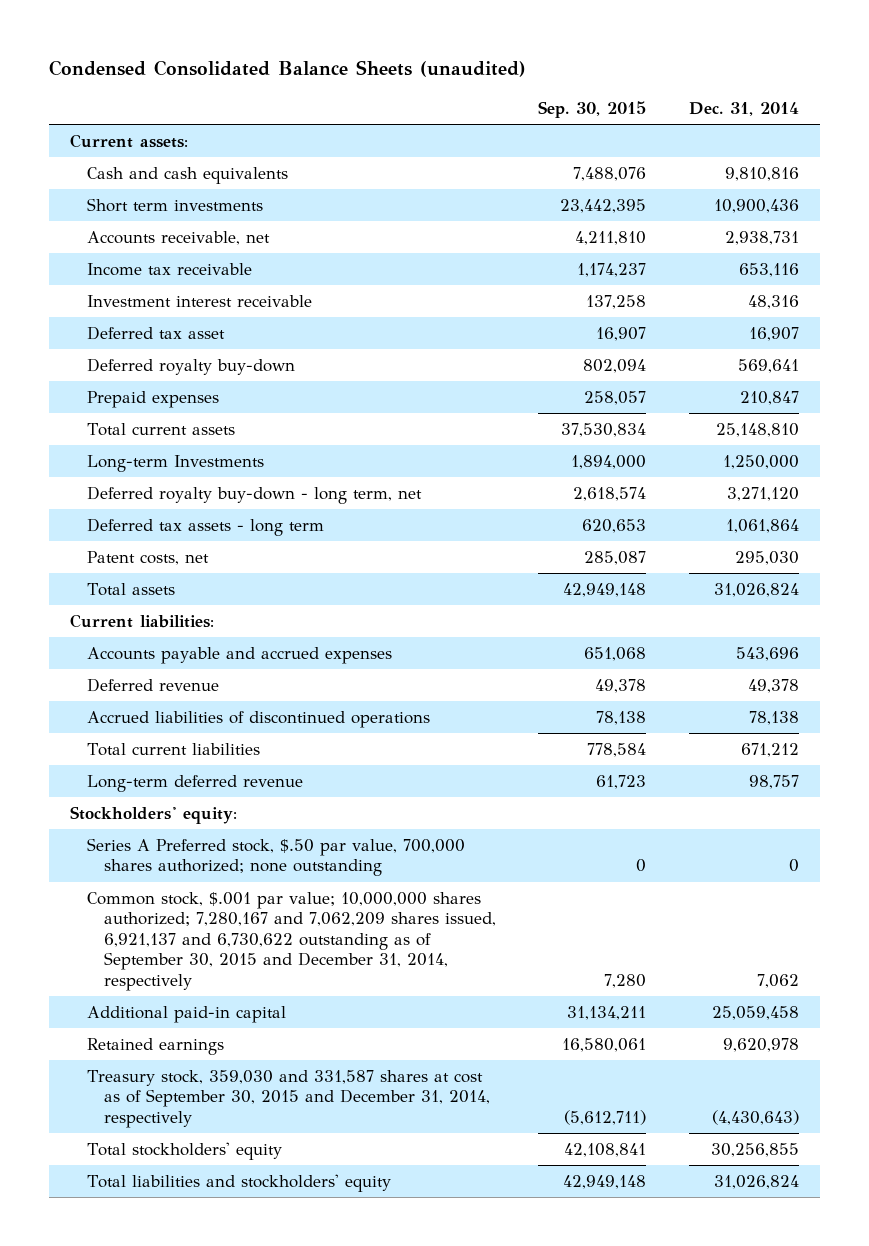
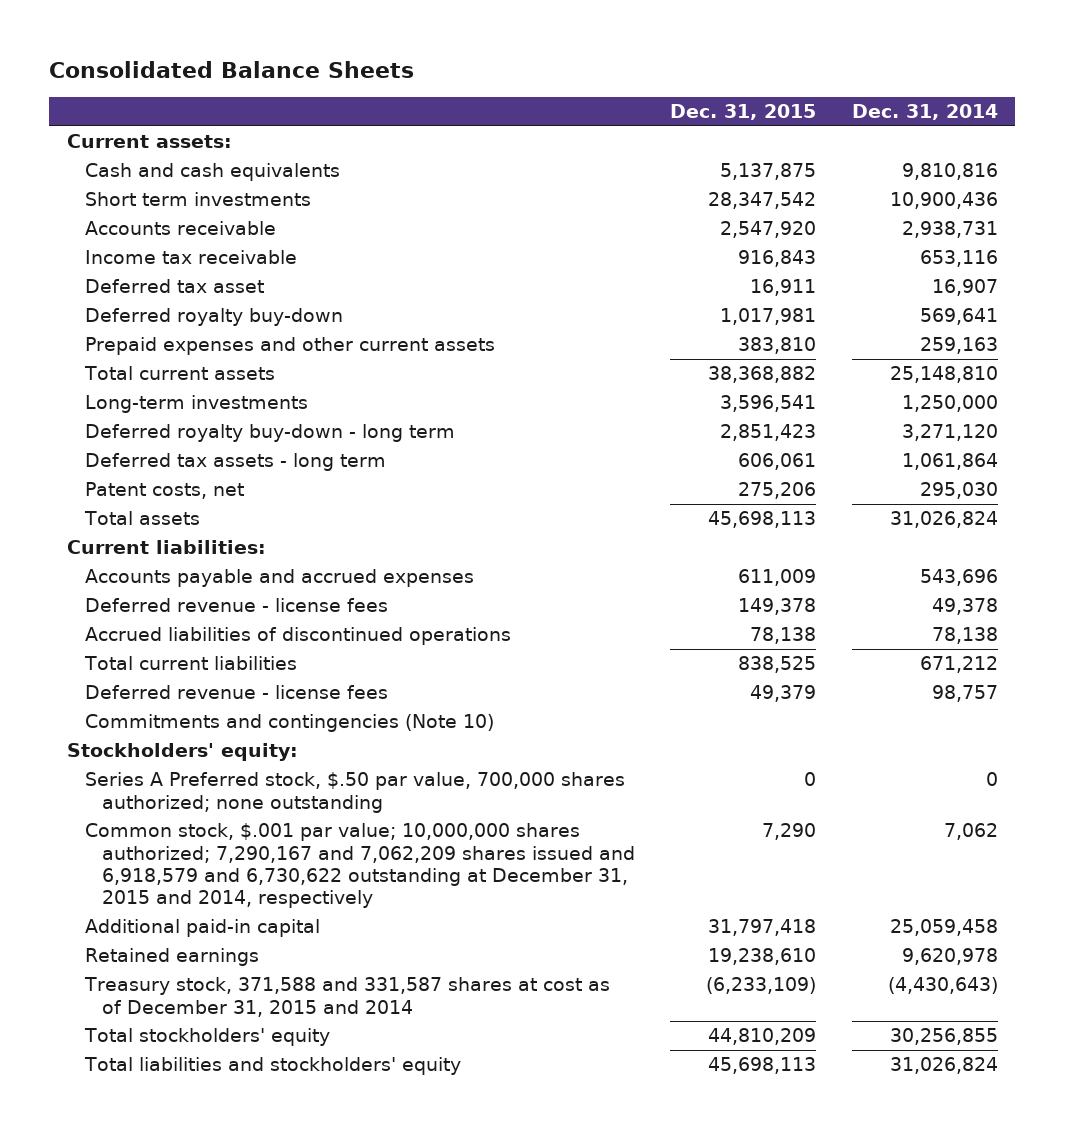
[48,60,526,78] Condensed Consolidated Balance Sheets (unaudited) -> [49,61,415,79] Consolidated Balance Sheets
[538,100,647,118] Sep. 30, 2015 -> none
none -> [670,103,817,120] Dec. 31, 2015
[86,230,270,245] Accounts receivable, net -> [84,221,276,236] Accounts receivable
[86,294,312,307] Investment interest receivable -> none
[86,390,219,408] Prepaid expenses -> none
none -> [84,337,495,356] Prepaid expenses and other current assets
[86,454,264,472] Long-term Investments -> [84,395,308,414] Long-term investments
[86,485,422,504] Deferred royalty buy-down - long term, net -> [84,424,455,443] Deferred royalty buy-down - long term
[86,677,219,692] Deferred revenue -> [84,598,388,613] Deferred revenue - license fees
[86,774,303,792] Long-term deferred revenue -> [84,685,388,700] Deferred revenue - license fees
none -> [84,714,494,733] Commitments and contingencies (Note 10)
[86,891,496,991] Common stock, $.001 par value; 10,000,000 shares authorized; 7,280,167 and 7,062,209 shares issued, 6,921,137 and 6,730,622 outstanding as of September 30, 2015 and December 31, 2014, respectively -> [84,823,636,909] Common stock, $.001 par value; 10,000,000 shares authorized; 7,290,167 and 7,062,209 shares issued and 6,918,579 and 6,730,622 outstanding at December 31, 2015 and 2014, respectively
[86,1069,490,1128] Treasury stock, 359,030 and 331,587 shares at cost as of September 30, 2015 and December 31, 2014, respectively -> [83,977,610,1017] Treasury stock, 371,588 and 331,587 shares at cost as of December 31, 2015 and 2014

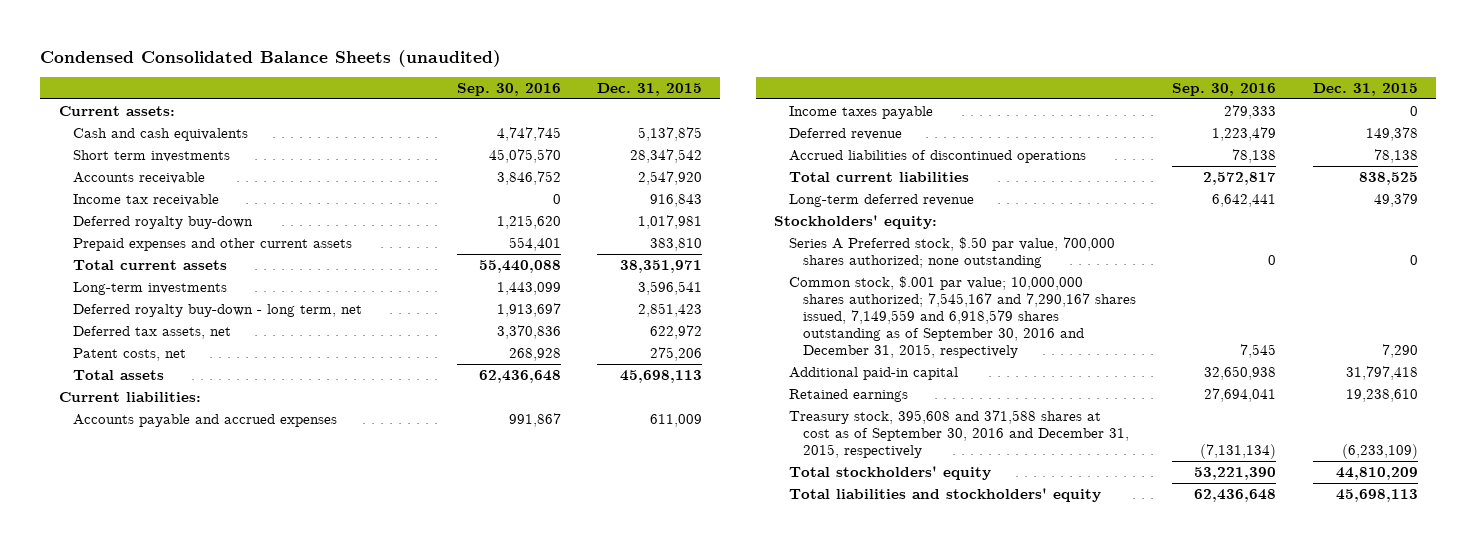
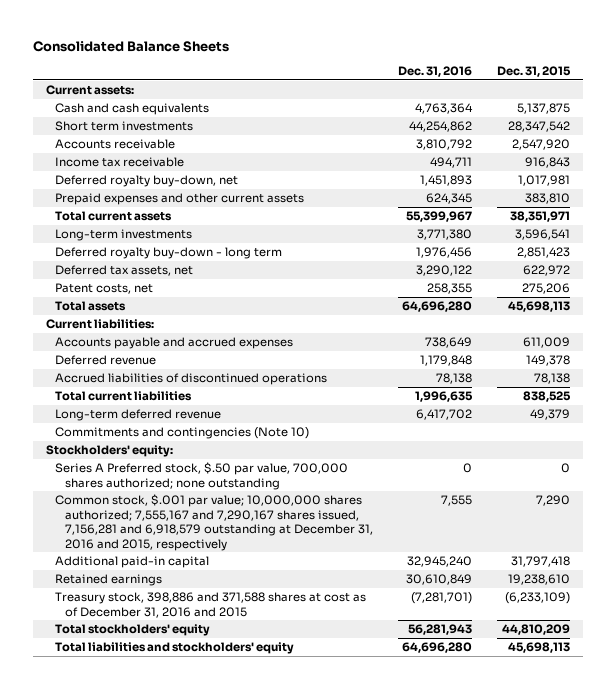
[40,49,502,67] Condensed Consolidated Balance Sheets (unaudited) -> [33,40,230,52] Consolidated Balance Sheets
[456,82,561,96] Sep. 30, 2016 -> none
none -> [398,65,473,77] Dec. 31, 2016
[72,215,253,229] Deferred royalty buy-down -> [55,175,239,188] Deferred royalty buy-down, net
[72,303,362,317] Deferred royalty buy-down - long term, net -> [55,247,283,260] Deferred royalty buy-down - long term
[788,105,933,119] Income taxes payable -> none
none -> [55,427,310,440] Commitments and contingencies (Note 10)
[788,275,1136,358] Common stock, $.001 par value; 10,000,000 shares authorized; 7,545,167 and 7,290,167 shares issued, 7,149,559 and 6,918,579 shares outstanding as of September 30, 2016 and December 31, 2015, respectively -> [55,494,373,551] Common stock, $.001 par value; 10,000,000 shares authorized; 7,555,167 and 7,290,167 shares issued, 7,156,281 and 6,918,579 outstanding at December 31, 2016 and 2015, respectively
[788,409,1129,458] Treasury stock, 395,608 and 371,588 shares at cost as of September 30, 2016 and December 31, 2015, respectively -> [55,592,367,618] Treasury stock, 398,886 and 371,588 shares at cost as of December 31, 2016 and 2015

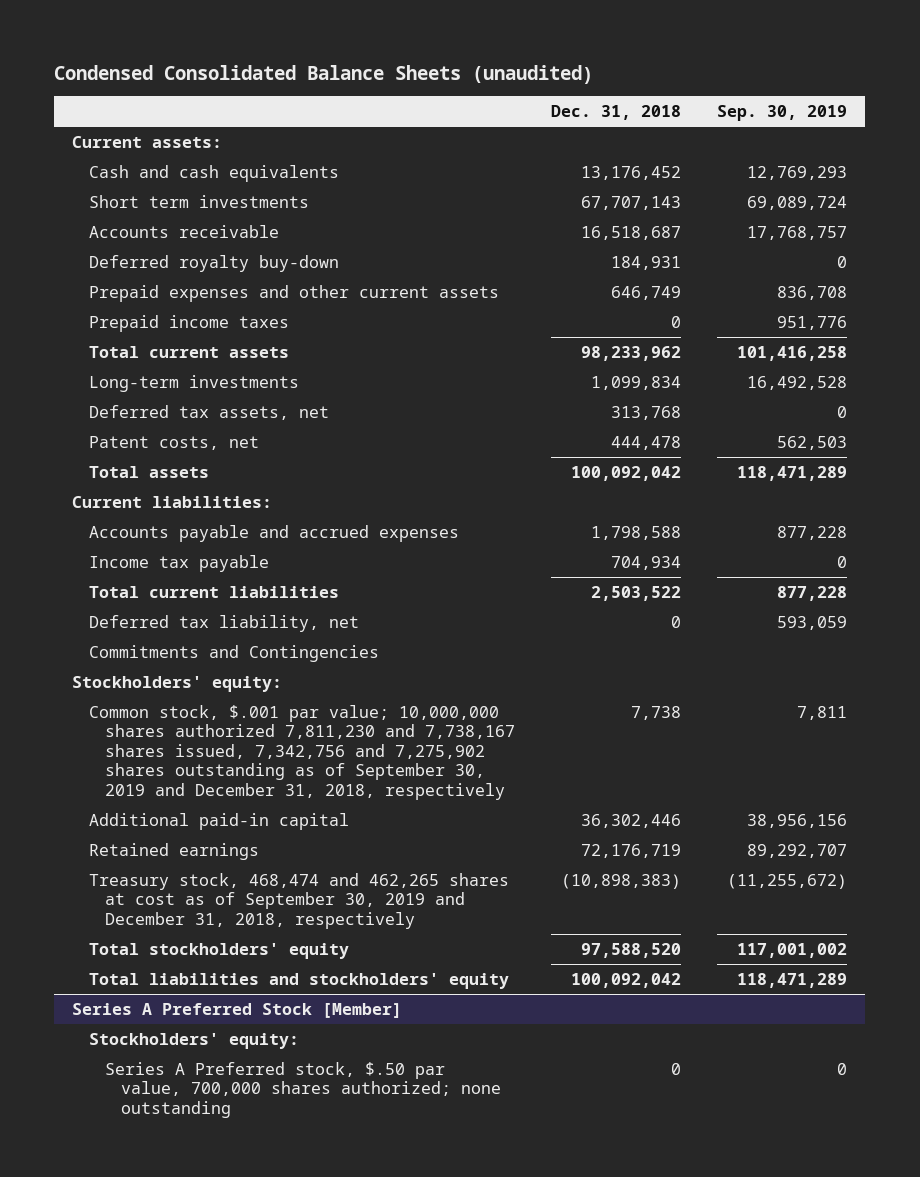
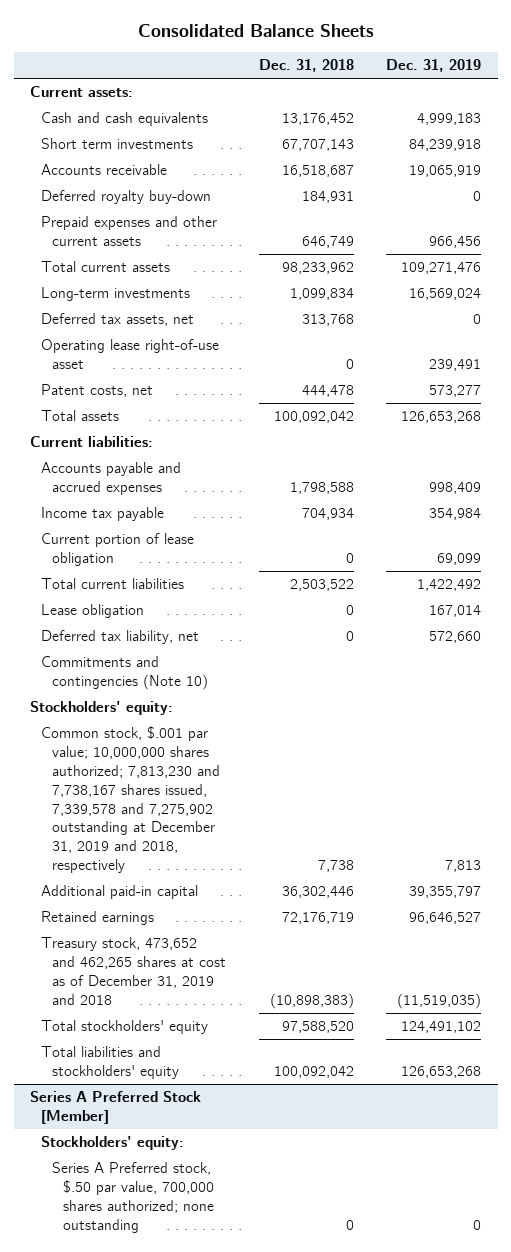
[54,64,594,84] Condensed Consolidated Balance Sheets (unaudited) -> [137,23,374,37] Consolidated Balance Sheets
[717,105,848,122] Sep. 30, 2019 -> none
none -> [386,59,482,73] Dec. 31, 2019
[88,314,289,332] Prepaid income taxes -> none
none -> [40,339,219,370] Operating lease right-of-use asset
none -> [40,533,194,567] Current portion of lease obligation
none -> [40,604,144,619] Lease obligation
[88,644,379,662] Commitments and Contingencies -> [40,656,209,691] Commitments and contingencies (Note 10)
[88,704,516,801] Common stock, $.001 par value; 10,000,000 shares authorized 7,811,230 and 7,738,167 shares issued, 7,342,756 and 7,275,902 shares outstanding as of September 30, 2019 and December 31, 2018, respectively -> [40,726,221,874] Common stock, $.001 par value; 10,000,000 shares authorized; 7,813,230 and 7,738,167 shares issued, 7,339,578 and 7,275,902 outstanding at December 31, 2019 and 2018, respectively
[88,872,509,929] Treasury stock, 468,474 and 462,265 shares at cost as of September 30, 2019 and December 31, 2018, respectively -> [40,937,227,1005] Treasury stock, 473,652 and 462,265 shares at cost as of December 31, 2019 and 2018

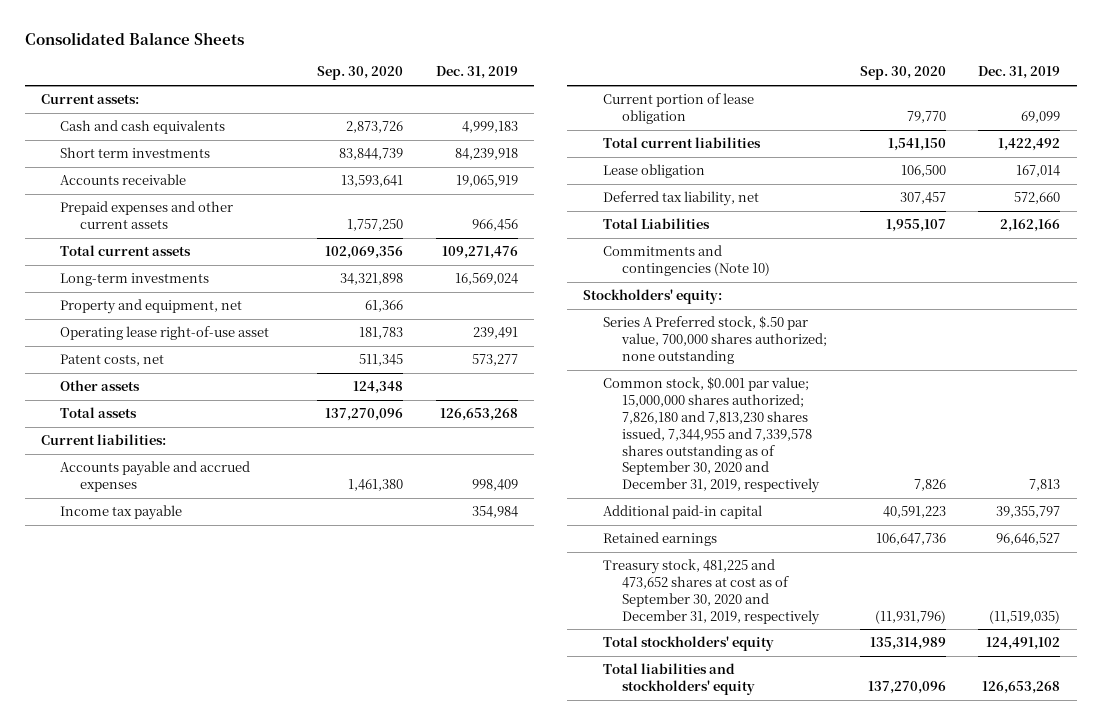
[258,59,354,73] Dec. 31, 2018 -> none
none -> [317,66,404,81] Sep. 30, 2020
[40,190,211,205] Deferred royalty buy-down -> none
[40,313,194,327] Deferred tax assets, net -> none
none -> [60,299,243,315] Property and equipment, net
none -> [60,380,141,392] Other assets
none -> [602,218,710,230] Total Liabilities
none -> [602,316,828,364] Series A Preferred stock, $.50 par value, 700,000 shares authorized; none outstanding
[40,726,221,874] Common stock, $.001 par value; 10,000,000 shares authorized; 7,813,230 and 7,738,167 shares issued, 7,339,578 and 7,275,902 outstanding at December 31, 2019 and 2018, respectively -> [602,377,821,494] Common stock, $0.001 par value; 15,000,000 shares authorized; 7,826,180 and 7,813,230 shares issued, 7,344,955 and 7,339,578 shares outstanding as of September 30, 2020 and December 31, 2019, respectively
[40,937,227,1005] Treasury stock, 473,652 and 462,265 shares at cost as of December 31, 2019 and 2018 -> [602,559,821,625] Treasury stock, 481,225 and 473,652 shares at cost as of September 30, 2020 and December 31, 2019, respectively
[29,1091,201,1125] Series A Preferred Stock [Member] -> none
[40,1136,184,1151] Stockholders' equity: -> none
[52,1162,215,1233] Series A Preferred stock, $.50 par value, 700,000 shares authorized; none outstanding -> none

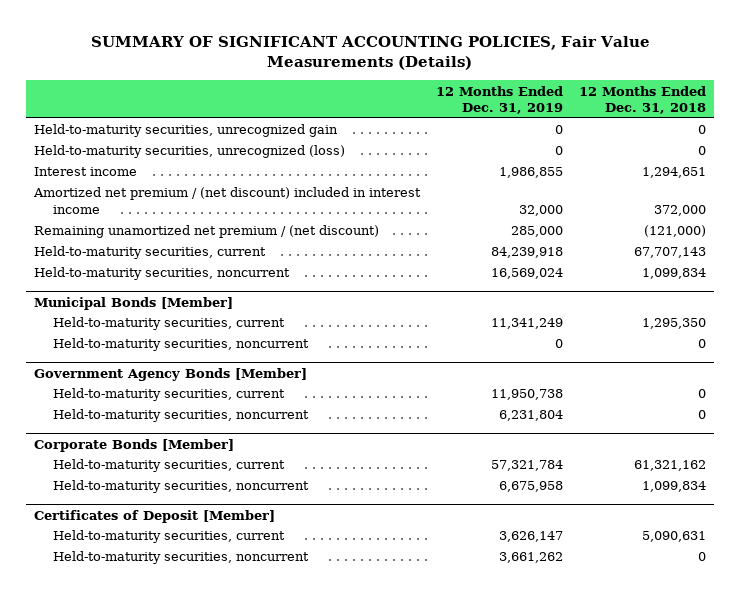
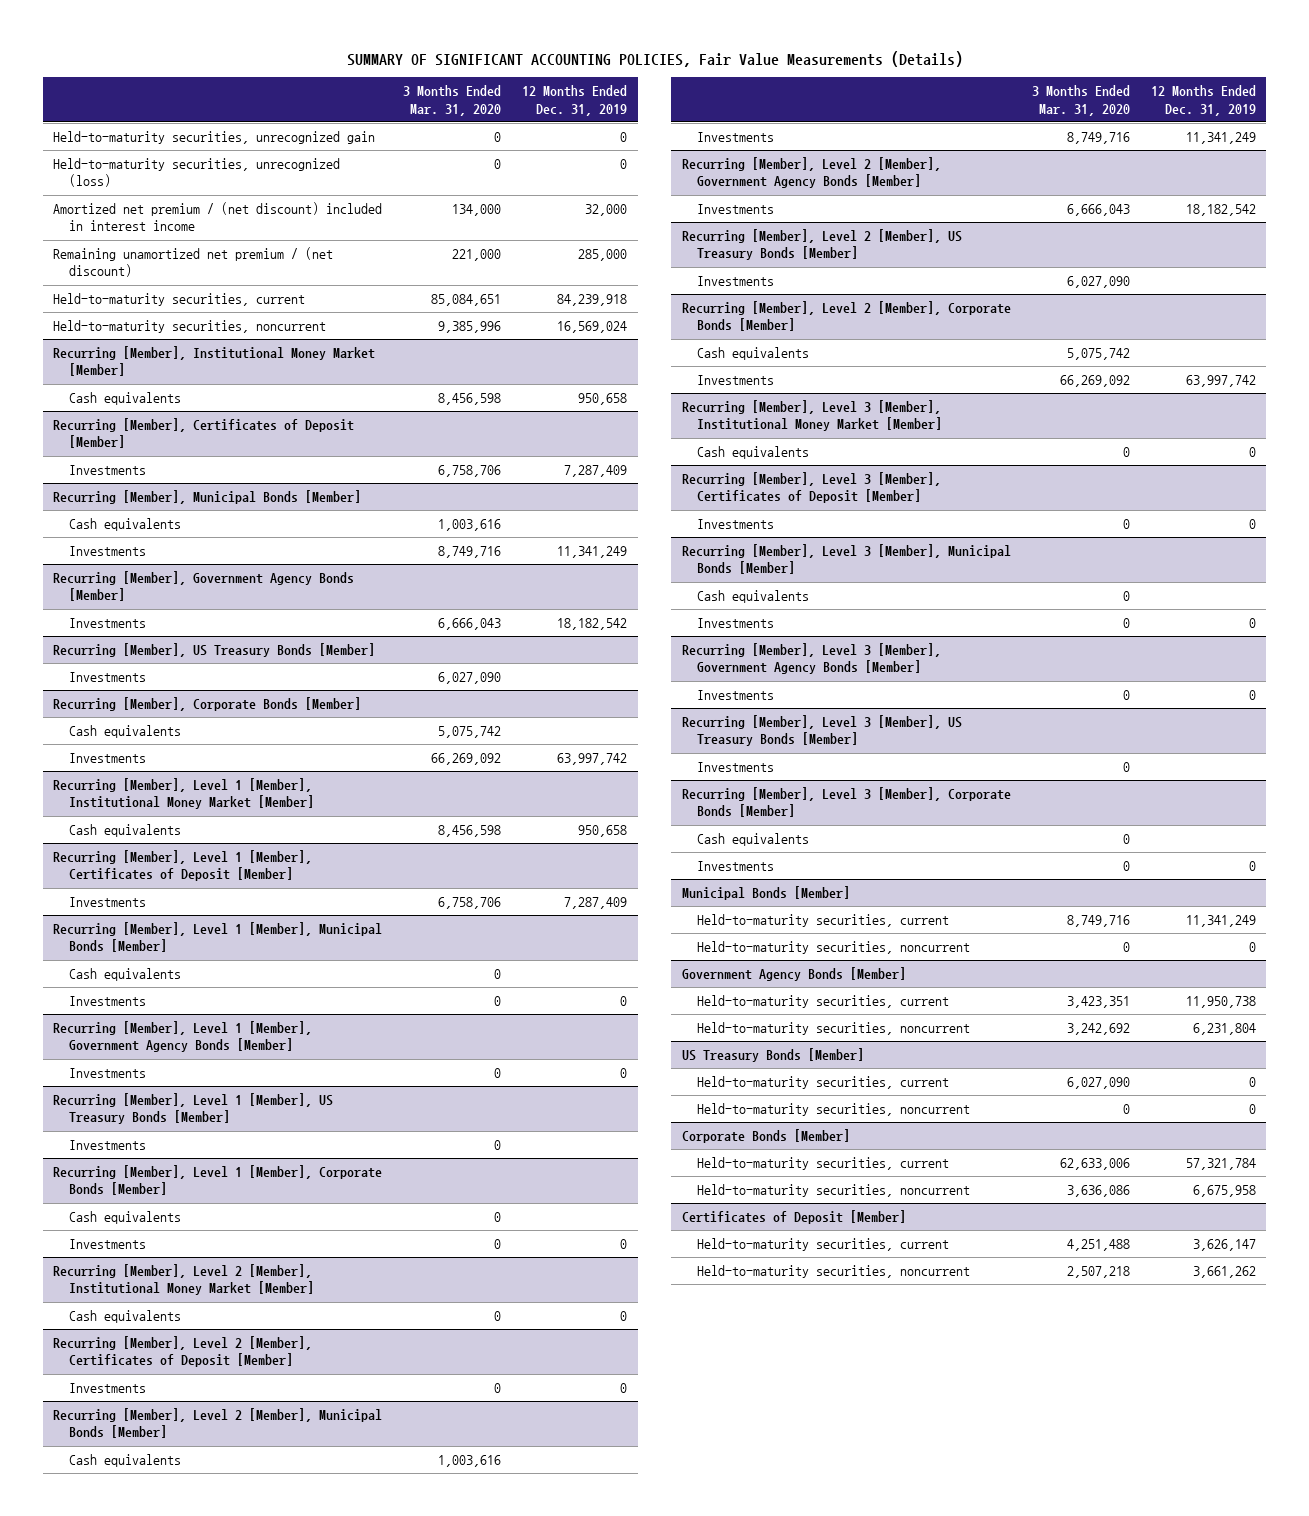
[578,85,706,115] 12 Months Ended Dec. 31, 2018 -> none
none -> [403,85,502,116] 3 Months Ended Mar. 31, 2020
[34,167,138,177] Interest income -> none
none -> [53,345,376,377] Recurring [Member], Institutional Money Market [Member]
none -> [68,391,181,405] Cash equivalents
none -> [53,417,355,449] Recurring [Member], Certificates of Deposit [Member]
none -> [68,464,146,475] Investments
none -> [53,489,362,504] Recurring [Member], Municipal Bonds [Member]
none -> [68,517,181,531] Cash equivalents
none -> [68,545,146,556] Investments
none -> [53,570,355,602] Recurring [Member], Government Agency Bonds [Member]
none -> [68,617,146,628] Investments
none -> [53,642,376,657] Recurring [Member], US Treasury Bonds [Member]
none -> [68,671,146,682] Investments
none -> [53,696,362,711] Recurring [Member], Corporate Bonds [Member]
none -> [68,724,181,738] Cash equivalents
none -> [68,752,146,763] Investments
none -> [53,777,314,810] Recurring [Member], Level 1 [Member], Institutional Money Market [Member]
none -> [68,823,181,837] Cash equivalents
none -> [53,849,313,882] Recurring [Member], Level 1 [Member], Certificates of Deposit [Member]
none -> [68,896,146,907] Investments
none -> [53,921,383,953] Recurring [Member], Level 1 [Member], Municipal Bonds [Member]
none -> [68,967,181,981] Cash equivalents
none -> [68,995,146,1006] Investments
none -> [53,1020,313,1053] Recurring [Member], Level 1 [Member], Government Agency Bonds [Member]
none -> [68,1067,146,1078] Investments
none -> [53,1092,334,1125] Recurring [Member], Level 1 [Member], US Treasury Bonds [Member]
none -> [68,1139,146,1150] Investments
none -> [53,1164,383,1196] Recurring [Member], Level 1 [Member], Corporate Bonds [Member]
none -> [68,1210,181,1224] Cash equivalents
none -> [68,1238,146,1249] Investments
none -> [53,1263,314,1296] Recurring [Member], Level 2 [Member], Institutional Money Market [Member]
none -> [68,1309,181,1323] Cash equivalents
none -> [53,1335,313,1368] Recurring [Member], Level 2 [Member], Certificates of Deposit [Member]
none -> [68,1382,146,1393] Investments
none -> [53,1407,383,1439] Recurring [Member], Level 2 [Member], Municipal Bonds [Member]
none -> [68,1453,181,1467] Cash equivalents
none -> [697,131,775,142] Investments
none -> [681,156,941,189] Recurring [Member], Level 2 [Member], Government Agency Bonds [Member]
none -> [697,203,775,214] Investments
none -> [681,228,962,261] Recurring [Member], Level 2 [Member], US Treasury Bonds [Member]
none -> [697,275,775,286] Investments
none -> [681,300,1011,332] Recurring [Member], Level 2 [Member], Corporate Bonds [Member]
none -> [697,346,810,360] Cash equivalents
none -> [697,374,775,385] Investments
none -> [681,399,943,432] Recurring [Member], Level 3 [Member], Institutional Money Market [Member]
none -> [697,445,810,459] Cash equivalents
none -> [681,471,941,504] Recurring [Member], Level 3 [Member], Certificates of Deposit [Member]
none -> [697,518,775,529] Investments
none -> [681,543,1011,575] Recurring [Member], Level 3 [Member], Municipal Bonds [Member]
none -> [697,589,810,603] Cash equivalents
none -> [697,617,775,628] Investments
none -> [681,642,941,675] Recurring [Member], Level 3 [Member], Government Agency Bonds [Member]
none -> [697,689,775,700] Investments
none -> [681,714,962,747] Recurring [Member], Level 3 [Member], US Treasury Bonds [Member]
none -> [697,761,775,772] Investments
none -> [681,786,1011,818] Recurring [Member], Level 3 [Member], Corporate Bonds [Member]
none -> [697,832,810,846] Cash equivalents
none -> [697,860,775,871] Investments
none -> [681,1047,864,1062] US Treasury Bonds [Member]
none -> [697,1075,950,1089] Held-to-maturity securities, current
none -> [697,1102,971,1116] Held-to-maturity securities, noncurrent

